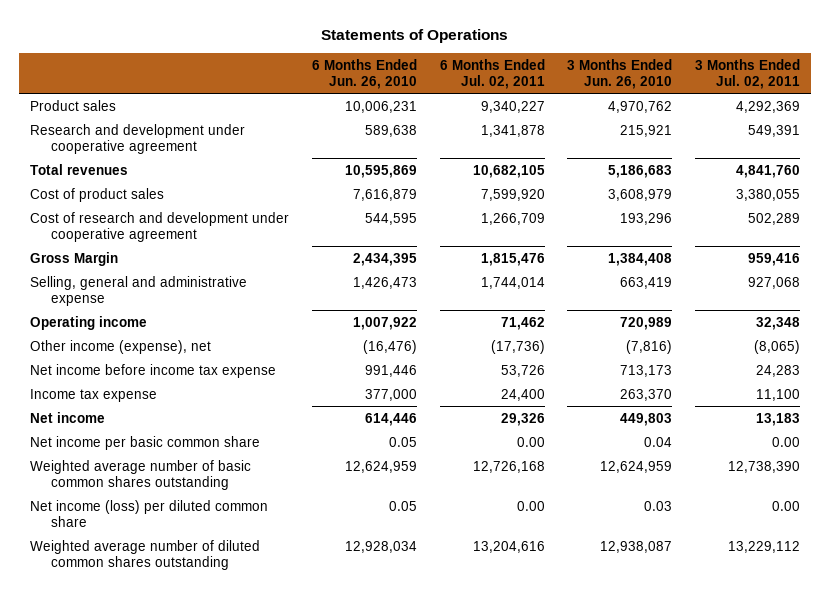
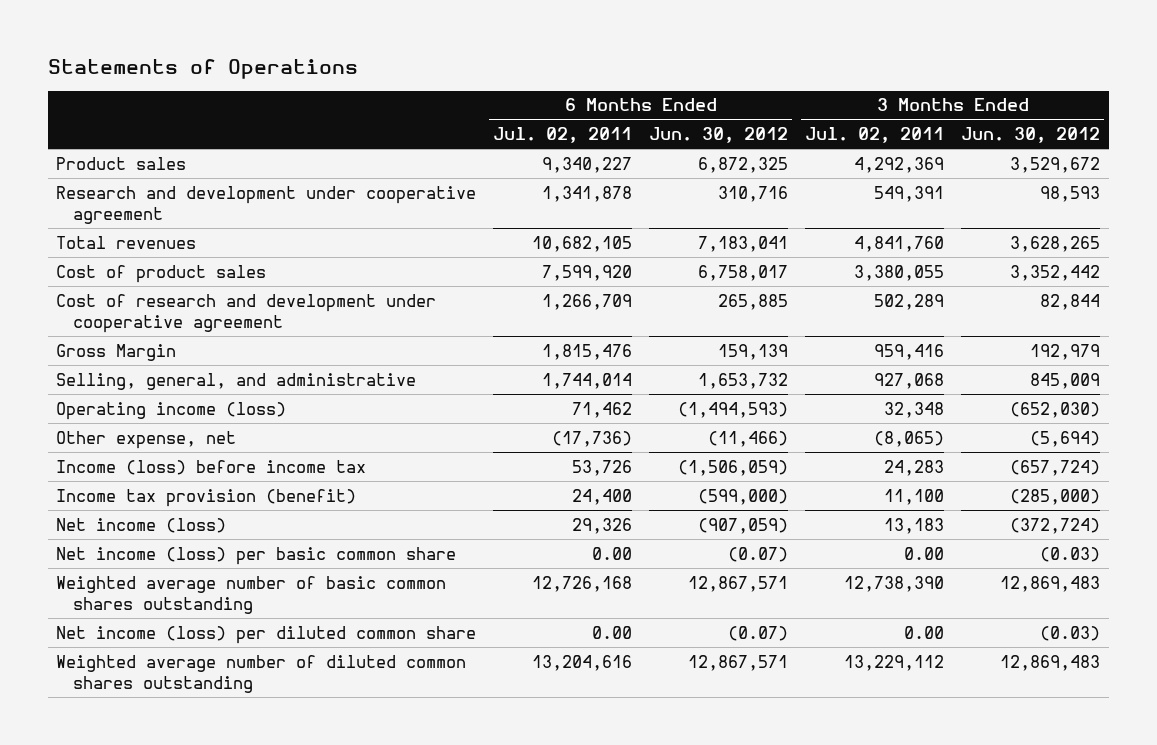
[311,58,417,90] 6 Months Ended Jun. 26, 2010 -> none
[567,58,673,90] 3 Months Ended Jun. 26, 2010 -> none
none -> [649,127,789,144] Jun. 30, 2012
none -> [961,127,1101,144] Jun. 30, 2012
[30,275,248,306] Selling, general and administrative expense -> [56,372,417,390] Selling, general, and administrative
[30,315,148,330] Operating income -> [56,401,287,420] Operating income (loss)
[30,339,212,354] Other income (expense), net -> [56,430,237,449] Other expense, net
[30,363,277,378] Net income before income tax expense -> [56,459,367,475] Income (loss) before income tax
[30,388,158,402] Income tax expense -> [56,488,357,507] Income tax provision (benefit)
[30,411,106,423] Net income -> [56,517,227,533] Net income (loss)
[30,435,261,450] Net income per basic common share -> [56,546,457,565] Net income (loss) per basic common share

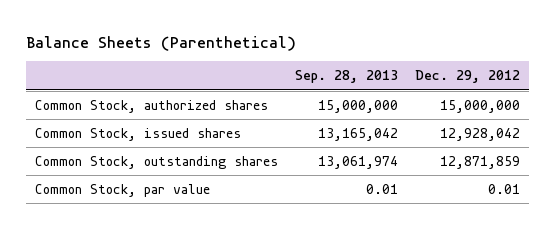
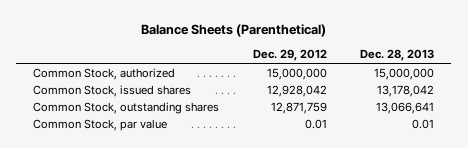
[294,70,398,84] Sep. 28, 2013 -> none
none -> [360,49,435,62] Dec. 28, 2013
[34,99,268,113] Common Stock, authorized shares -> [33,67,176,80] Common Stock, authorized
[440,155,521,169] 12,871,859 -> [270,101,327,114] 12,871,759

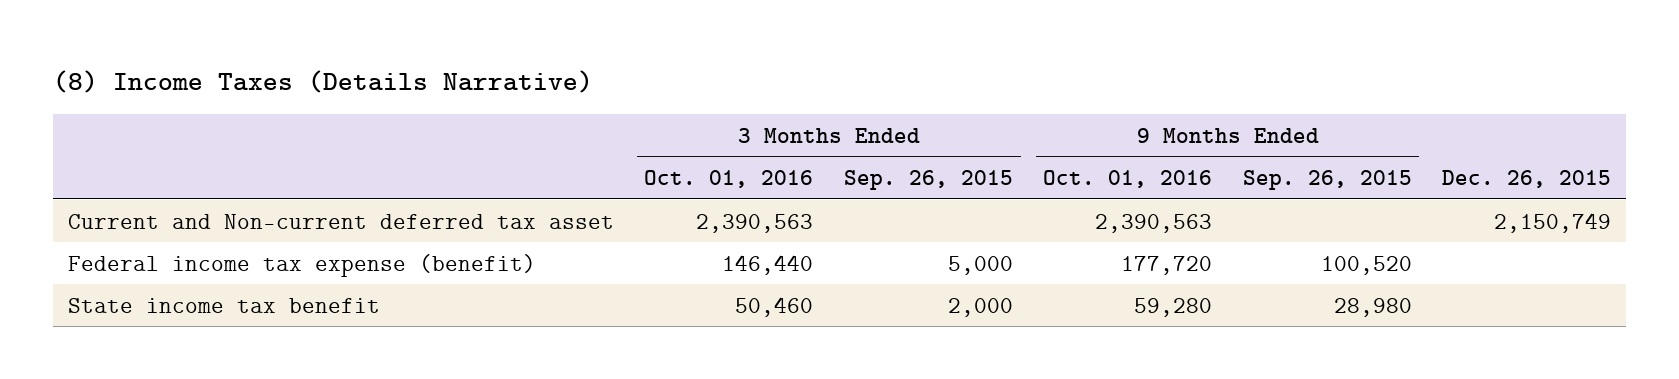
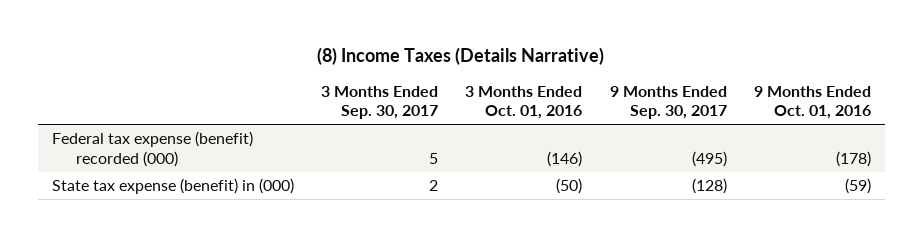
[843,169,1013,190] Sep. 26, 2015 -> none
[1242,169,1412,190] Sep. 26, 2015 -> none
[1442,169,1612,188] Dec. 26, 2015 -> none
none -> [320,85,438,120] 3 Months Ended Sep. 30, 2017
none -> [609,85,727,120] 9 Months Ended Sep. 30, 2017
[68,213,615,229] Current and Non-current deferred tax asset -> none
[68,253,537,277] Federal income tax expense (benefit) -> [51,131,253,167] Federal tax expense (benefit) recorded (000)
[722,254,814,275] 146,440 -> [547,150,583,167] (146)
[1121,255,1213,275] 177,720 -> [836,150,872,167] (178)
[68,297,381,313] State income tax benefit -> [51,178,294,195] State tax expense (benefit) in (000)
[735,296,814,317] 50,460 -> [556,178,583,195] (50)
[1134,297,1213,317] 59,280 -> [845,178,872,195] (59)

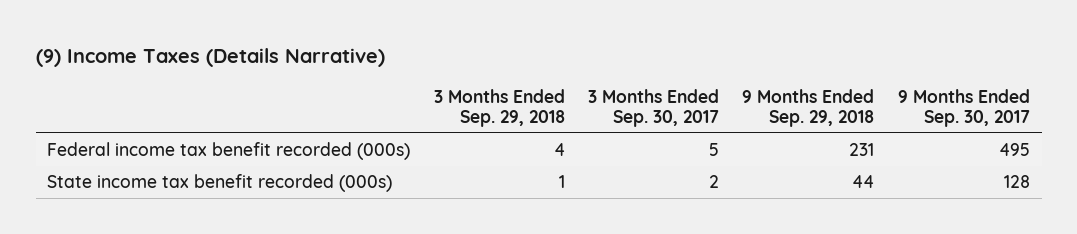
[317,47,605,66] (8) Income Taxes (Details Narrative) -> [35,47,385,67] (9) Income Taxes (Details Narrative)
[465,85,583,120] 3 Months Ended Oct. 01, 2016 -> none
[754,85,872,120] 9 Months Ended Oct. 01, 2016 -> none
none -> [433,88,565,127] 3 Months Ended Sep. 29, 2018
none -> [742,88,875,127] 9 Months Ended Sep. 29, 2018
[51,131,253,167] Federal tax expense (benefit) recorded (000) -> [47,142,411,161] Federal income tax benefit recorded (000s)
[691,150,727,167] (495) -> [998,143,1030,157] 495
[51,178,294,195] State tax expense (benefit) in (000) -> [47,174,393,193] State income tax benefit recorded (000s)
[691,178,727,195] (128) -> [1003,175,1030,189] 128

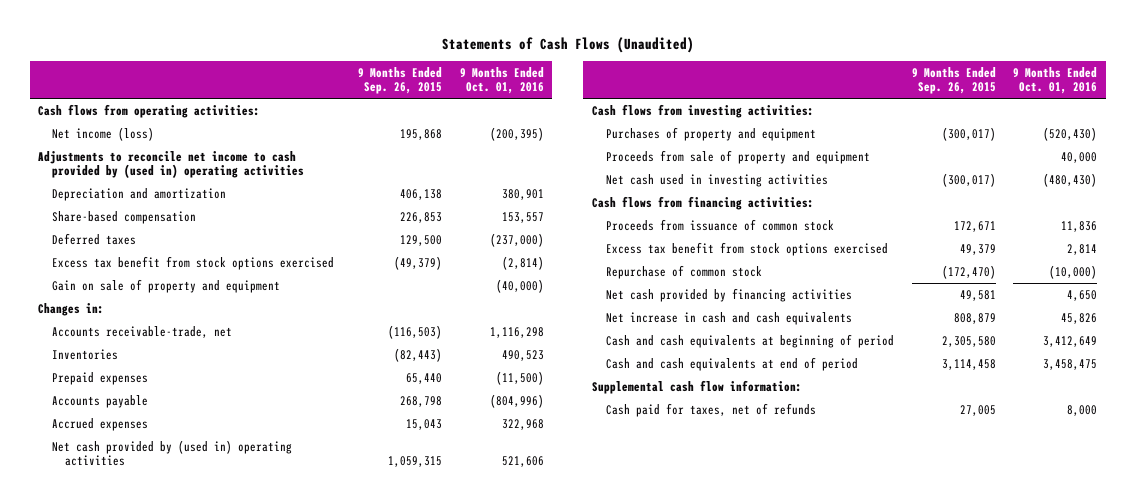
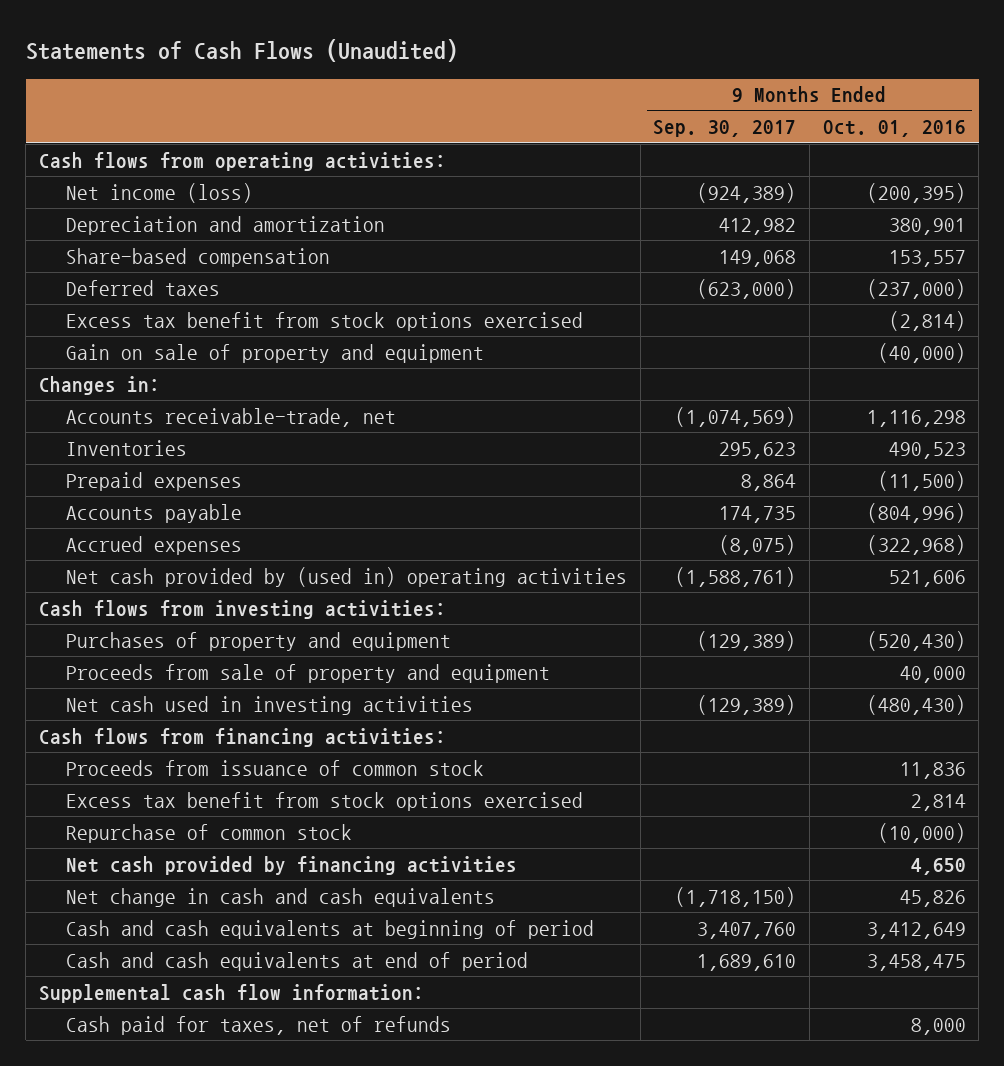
[357,66,442,95] 9 Months Ended Sep. 26, 2015 -> none
none -> [653,120,797,138] Sep. 30, 2017
[38,150,304,178] Adjustments to reconcile net income to cash provided by (used in) operating activities -> none
[501,418,544,430] 322,968 -> [866,534,966,555] (322,968)
[605,311,852,325] Net increase in cash and cash equivalents -> [65,887,495,907] Net change in cash and cash equivalents

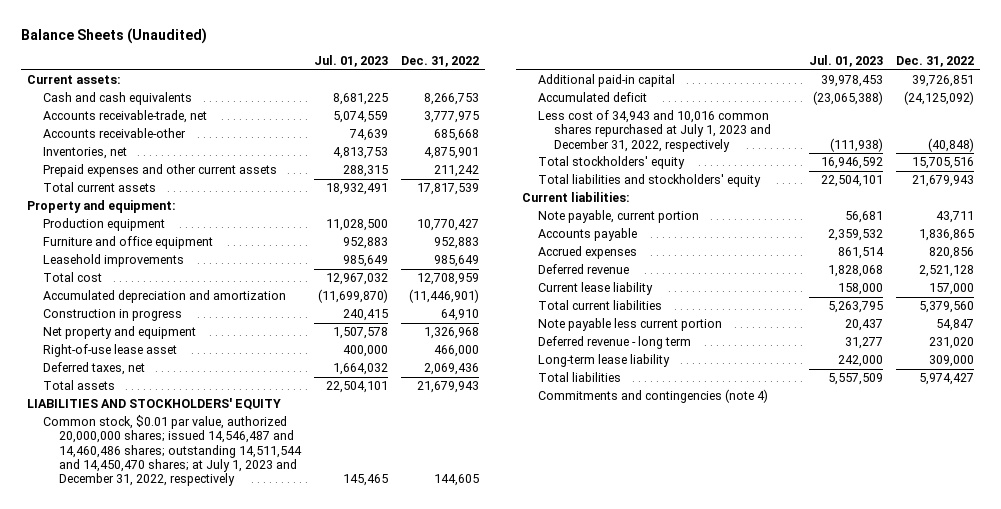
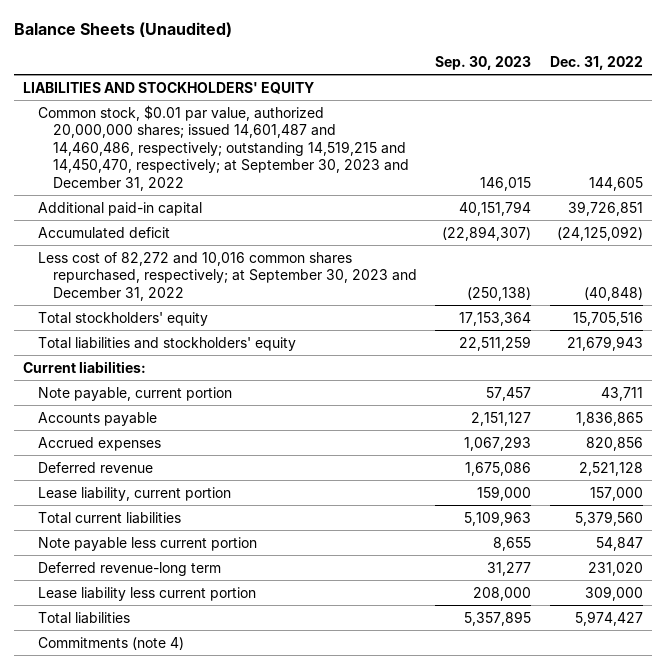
[314,55,389,68] Jul. 01, 2023 -> none
none -> [435,55,532,70] Sep. 30, 2023
[27,75,122,85] Current assets: -> none
[43,92,193,106] Cash and cash equivalents -> none
[43,110,208,124] Accounts receivable-trade, net -> none
[43,128,187,139] Accounts receivable-other -> none
[43,147,128,160] Inventories, net -> none
[43,164,278,178] Prepaid expenses and other current assets -> none
[43,182,157,193] Total current assets -> none
[27,200,177,214] Property and equipment: -> none
[43,218,166,232] Production equipment -> none
[43,236,214,250] Furniture and office equipment -> none
[43,254,185,268] Leasehold improvements -> none
[43,272,103,283] Total cost -> none
[43,290,287,304] Accumulated depreciation and amortization -> none
[43,309,183,322] Construction in progress -> none
[43,326,197,340] Net property and equipment -> none
[43,344,178,358] Right-of-use lease asset -> none
[43,362,146,376] Deferred taxes, net -> none
[43,380,116,391] Total assets -> none
[43,415,303,487] Common stock, $0.01 par value, authorized 20,000,000 shares; issued 14,546,487 and 14,460,486 shares; outstanding 14,511,544 and 14,450,470 shares; at July 1, 2023 and December 31, 2022, respectively -> [37,104,409,191] Common stock, $0.01 par value, authorized 20,000,000 shares; issued 14,601,487 and 14,460,486, respectively; outstanding 14,519,215 and 14,450,470, respectively; at September 30, 2023 and December 31, 2022
[538,110,772,152] Less cost of 34,943 and 10,016 common shares repurchased at July 1, 2023 and December 31, 2022, respectively -> [37,251,417,301] Less cost of 82,272 and 10,016 common shares repurchased, respectively; at September 30, 2023 and December 31, 2022
[538,282,654,296] Current lease liability -> [37,486,231,501] Lease liability, current portion
[538,336,692,350] Deferred revenue - long term -> [37,561,221,576] Deferred revenue-long term
[538,354,671,368] Long-term lease liability -> [37,586,256,601] Lease liability less current portion
[538,389,769,404] Commitments and contingencies (note 4) -> [37,636,184,650] Commitments (note 4)

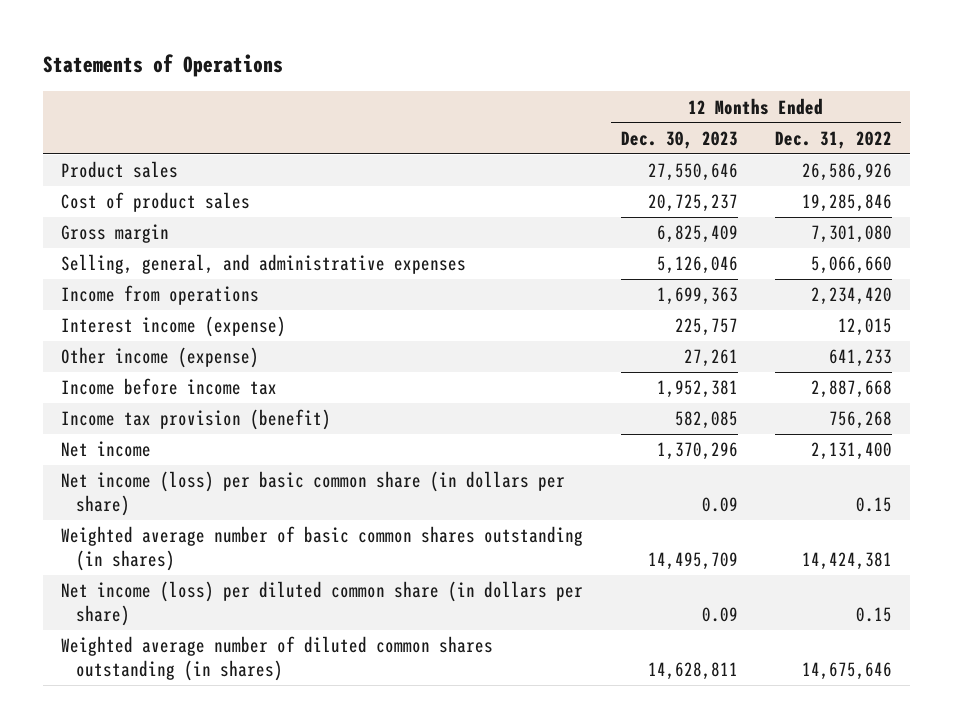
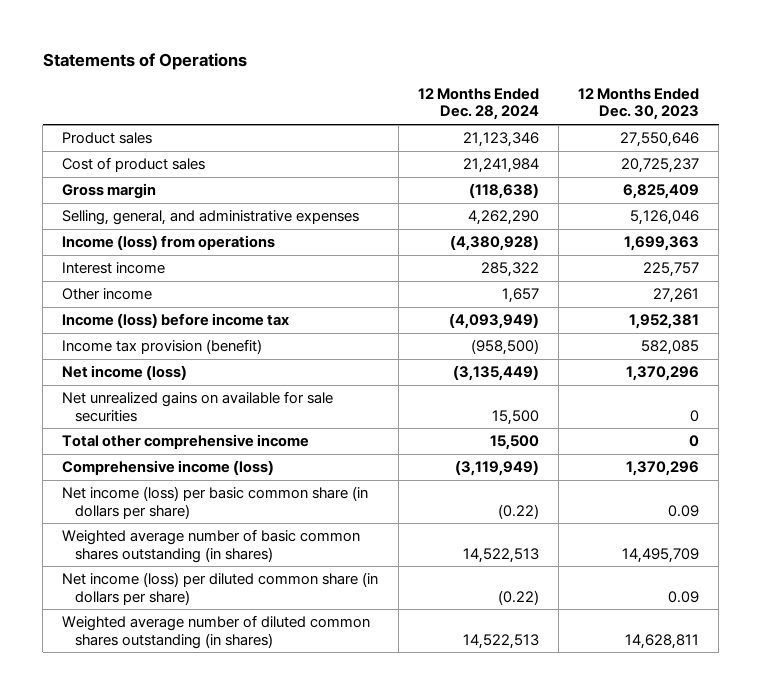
[774,131,892,150] Dec. 31, 2022 -> none
none -> [417,87,539,121] 12 Months Ended Dec. 28, 2024
[61,285,260,306] Income from operations -> [62,235,276,251] Income (loss) from operations
[61,316,287,338] Interest income (expense) -> [62,262,166,275] Interest income
[61,347,260,369] Other income (expense) -> [62,288,153,301] Other income
[61,378,278,396] Income before income tax -> [62,313,290,329] Income (loss) before income tax
[61,441,152,458] Net income -> [62,365,188,381] Net income (loss)
none -> [62,391,334,422] Net unrealized gains on available for sale securities
none -> [62,434,310,450] Total other comprehensive income
none -> [62,460,275,476] Comprehensive income (loss)

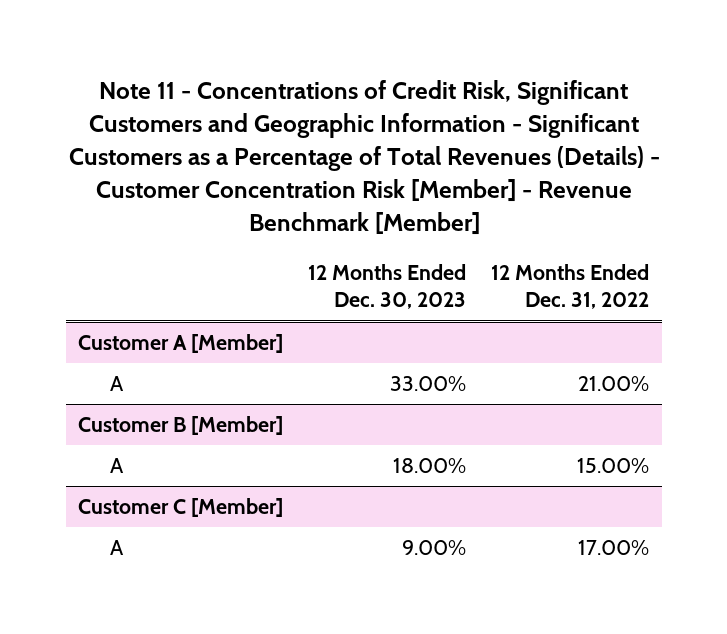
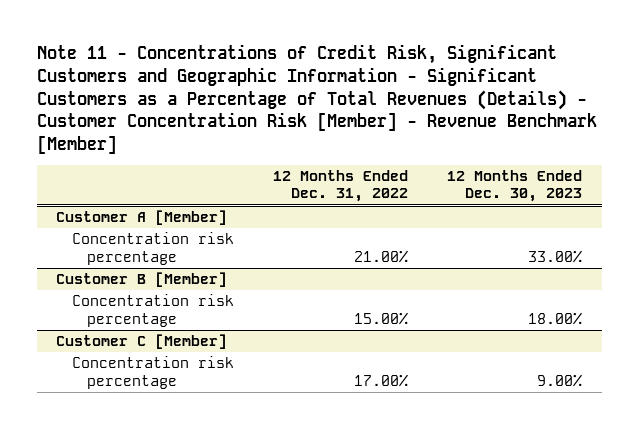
[109,376,124,392] A -> [71,232,234,265] Concentration risk percentage
[109,458,124,474] A -> [71,294,234,327] Concentration risk percentage
[109,540,124,556] A -> [71,356,234,389] Concentration risk percentage

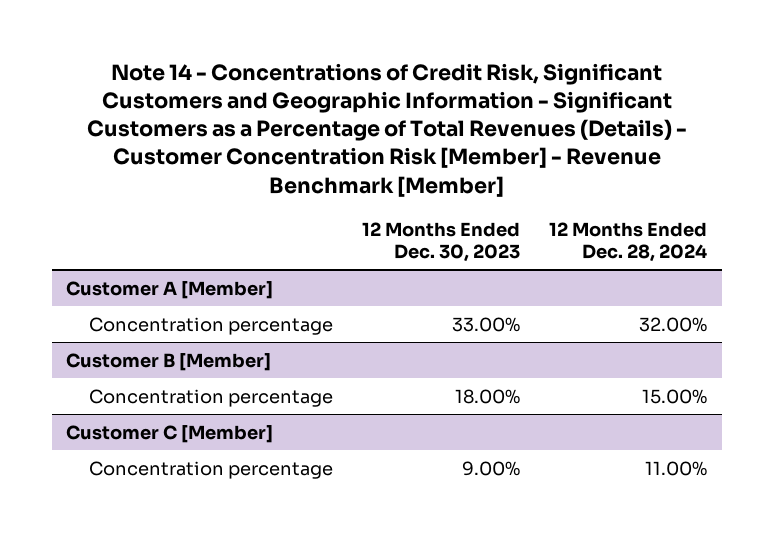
[36,44,597,155] Note 11 - Concentrations of Credit Risk, Significant Customers and Geographic Information - Significant Customers as a Percentage of Total Revenues (Details) - Customer Concentration Risk [Member] - Revenue Benchmark [Member] -> [86,63,687,197] Note 14 - Concentrations of Credit Risk, Significant Customers and Geographic Information - Significant Customers as a Percentage of Total Revenues (Details) - Customer Concentration Risk [Member] - Revenue Benchmark [Member]
[273,170,409,203] 12 Months Ended Dec. 31, 2022 -> none
none -> [549,221,708,262] 12 Months Ended Dec. 28, 2024
[71,232,234,265] Concentration risk percentage -> [88,316,333,335] Concentration percentage
[71,294,234,327] Concentration risk percentage -> [88,388,333,407] Concentration percentage
[71,356,234,389] Concentration risk percentage -> [88,460,333,479] Concentration percentage

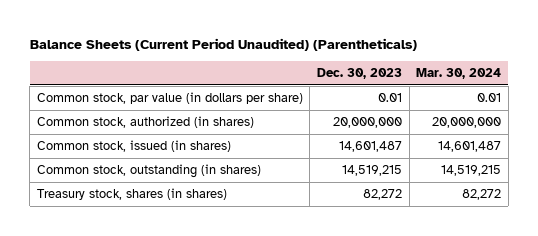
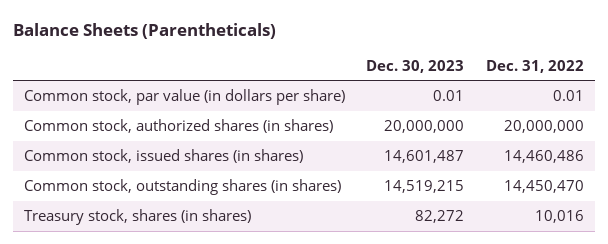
[29,37,417,51] Balance Sheets (Current Period Unaudited) (Parentheticals) -> [12,22,276,39] Balance Sheets (Parentheticals)
[416,68,502,80] Mar. 30, 2024 -> none
none -> [486,59,585,73] Dec. 31, 2022
[36,116,254,129] Common stock, authorized (in shares) -> [23,119,333,134] Common stock, authorized shares (in shares)
[36,140,231,153] Common stock, issued (in shares) -> [23,149,303,164] Common stock, issued shares (in shares)
[36,164,261,179] Common stock, outstanding (in shares) -> [23,179,341,196] Common stock, outstanding shares (in shares)

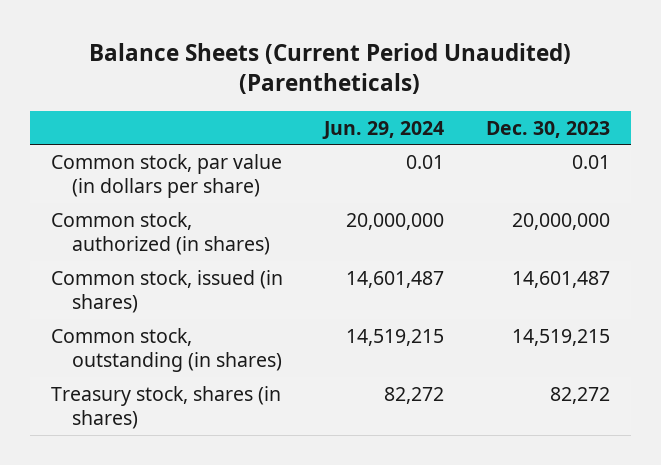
[12,22,276,39] Balance Sheets (Parentheticals) -> [89,42,572,95] Balance Sheets (Current Period Unaudited) (Parentheticals)
[486,59,585,73] Dec. 31, 2022 -> none
none -> [322,120,445,139] Jun. 29, 2024
[23,119,333,134] Common stock, authorized shares (in shares) -> [50,211,270,256] Common stock, authorized (in shares)
[23,149,303,164] Common stock, issued shares (in shares) -> [50,269,283,314] Common stock, issued (in shares)
[23,179,341,196] Common stock, outstanding shares (in shares) -> [50,327,282,373] Common stock, outstanding (in shares)

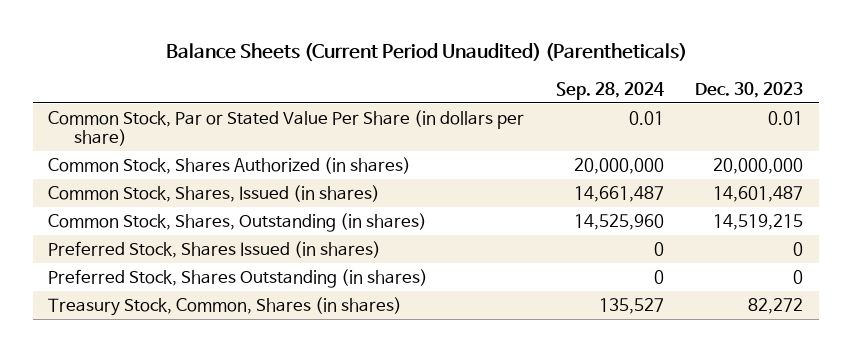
[322,120,445,139] Jun. 29, 2024 -> none
none -> [555,81,664,100] Sep. 28, 2024
[50,153,282,199] Common stock, par value (in dollars per share) -> [48,109,525,146] Common Stock, Par or Stated Value Per Share (in dollars per share)
[50,211,270,256] Common stock, authorized (in shares) -> [48,156,412,174] Common Stock, Shares Authorized (in shares)
[50,269,283,314] Common stock, issued (in shares) -> [48,184,381,202] Common Stock, Shares, Issued (in shares)
[50,327,282,373] Common stock, outstanding (in shares) -> [48,212,428,232] Common Stock, Shares, Outstanding (in shares)
none -> [48,240,382,258] Preferred Stock, Shares Issued (in shares)
none -> [48,268,429,288] Preferred Stock, Shares Outstanding (in shares)
[50,385,281,430] Treasury stock, shares (in shares) -> [48,296,403,316] Treasury Stock, Common, Shares (in shares)

